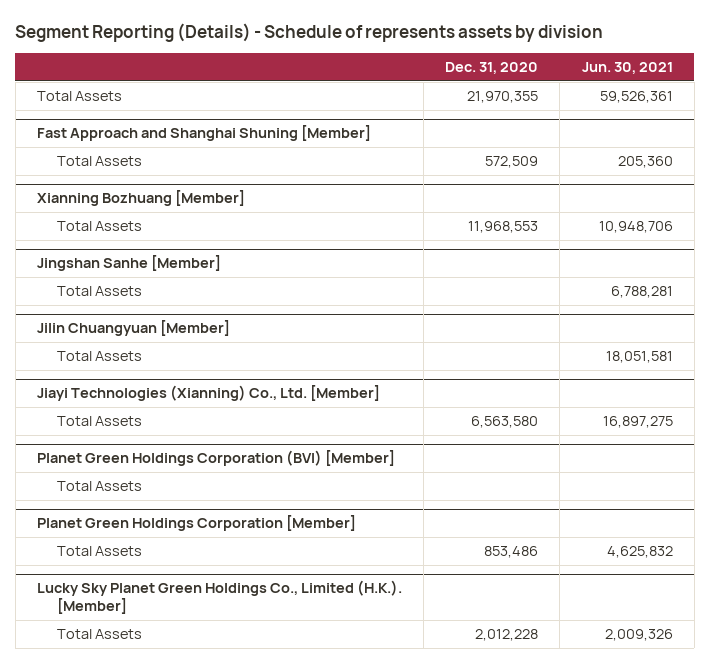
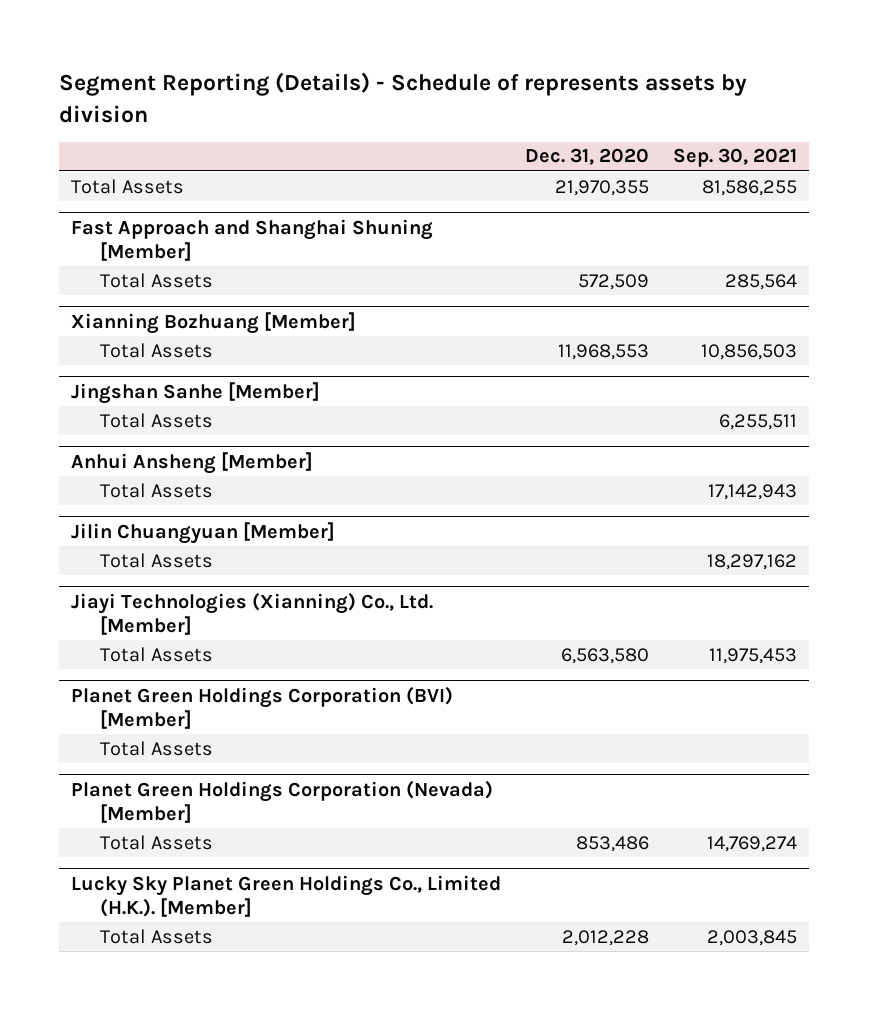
[581,62,673,75] Jun. 30, 2021 -> none
none -> [673,148,798,168] Sep. 30, 2021
none -> [71,451,314,474] Anhui Ansheng [Member]
none -> [100,482,214,498] Total Assets
[36,515,356,532] Planet Green Holdings Corporation [Member] -> [71,779,494,823] Planet Green Holdings Corporation (Nevada) [Member]

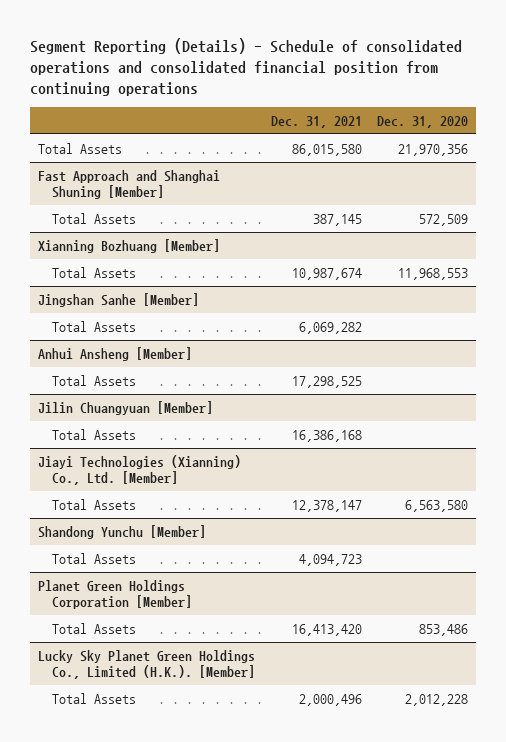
[59,72,748,123] Segment Reporting (Details) - Schedule of represents assets by division -> [29,38,462,97] Segment Reporting (Details) - Schedule of consolidated operations and consolidated financial position from continuing operations
[673,148,798,168] Sep. 30, 2021 -> none
none -> [270,115,362,128] Dec. 31, 2021
[555,179,650,196] 21,970,355 -> [398,143,469,156] 21,970,356
[71,685,454,729] Planet Green Holdings Corporation (BVI) [Member] -> none
none -> [37,524,206,539] Shandong Yunchu [Member]
[71,779,494,823] Planet Green Holdings Corporation (Nevada) [Member] -> [37,579,193,609] Planet Green Holdings Corporation [Member]

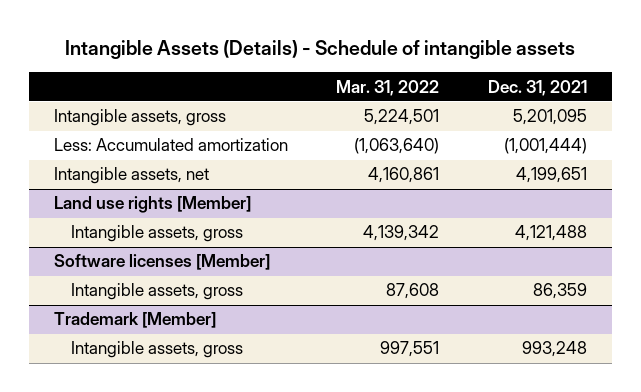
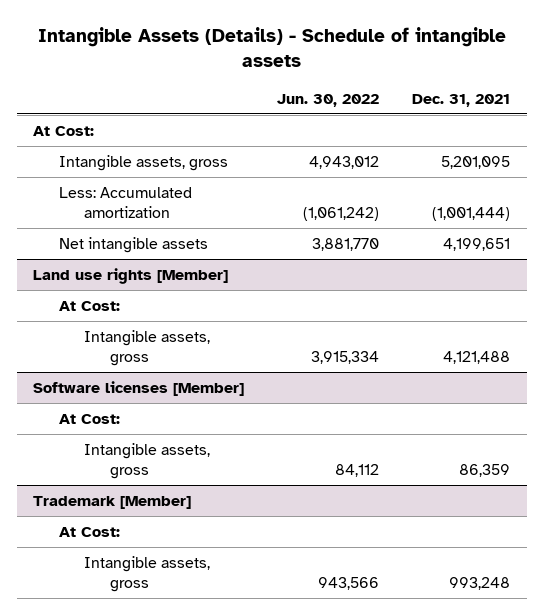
[336,79,440,96] Mar. 31, 2022 -> none
none -> [277,93,380,107] Jun. 30, 2022
none -> [33,126,95,137] At Cost:
[53,167,209,185] Intangible assets, net -> [58,237,208,254] Net intangible assets
none -> [58,301,120,312] At Cost:
none -> [58,414,120,425] At Cost:
none -> [58,527,120,538] At Cost:

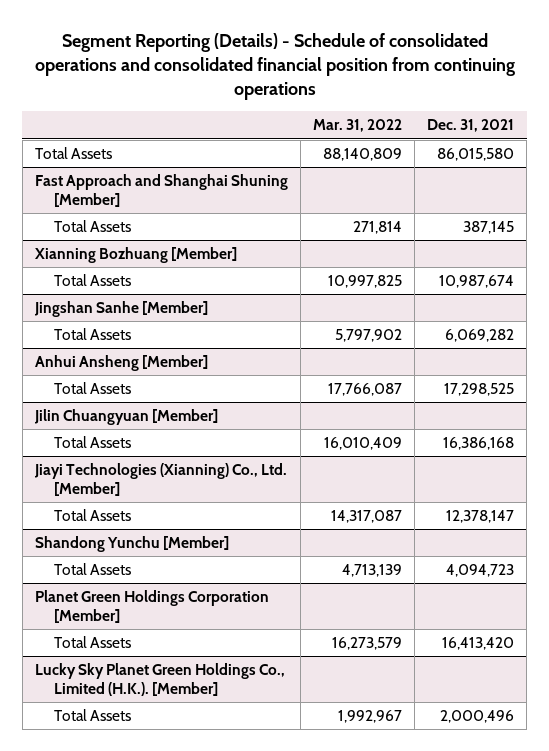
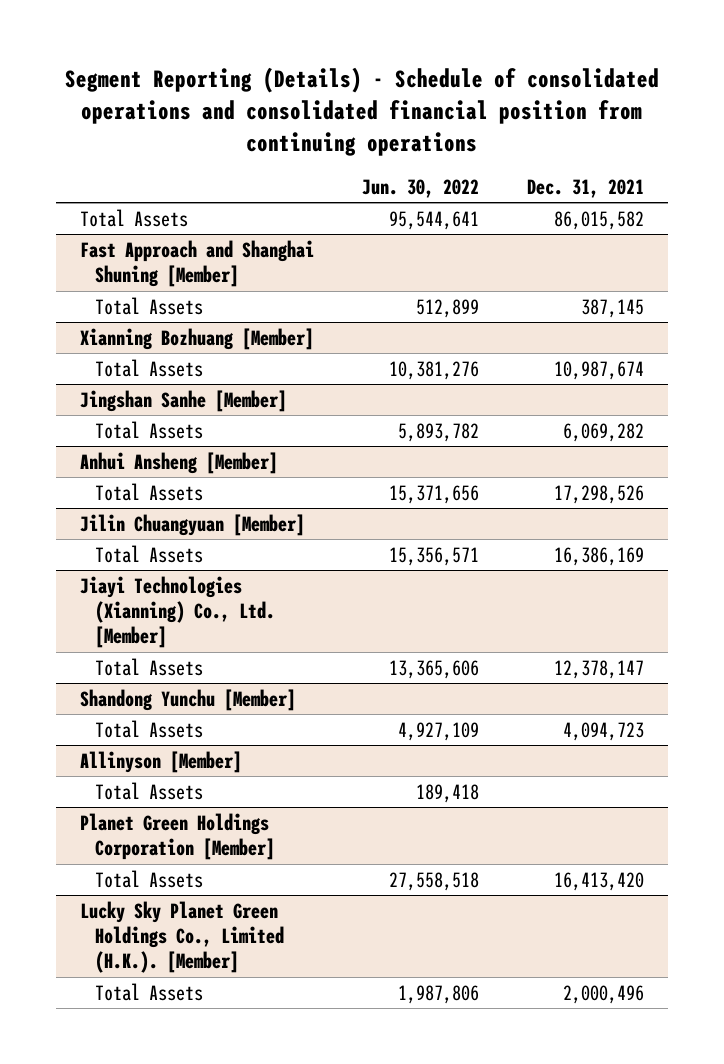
[313,119,403,133] Mar. 31, 2022 -> none
none -> [362,178,480,198] Jun. 30, 2022
[437,148,515,162] 86,015,580 -> [554,210,645,230] 86,015,582
[444,383,515,397] 17,298,525 -> [554,484,645,504] 17,298,526
[443,437,515,451] 16,386,168 -> [554,546,645,566] 16,386,169
none -> [80,750,243,773] Allinyson [Member]
none -> [95,781,204,800] Total Assets

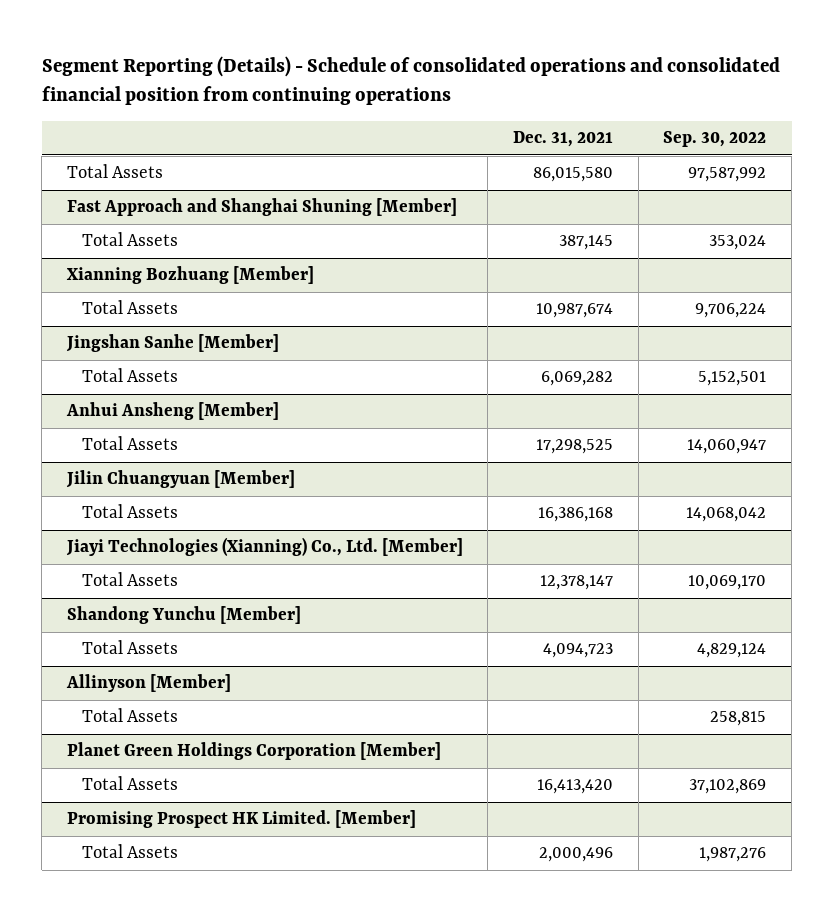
[362,178,480,198] Jun. 30, 2022 -> none
none -> [663,131,767,148] Sep. 30, 2022
[554,210,645,230] 86,015,582 -> [533,167,614,183] 86,015,580
[554,484,645,504] 17,298,526 -> [536,439,614,455] 17,298,525
[554,546,645,566] 16,386,169 -> [538,507,614,523] 16,386,168
[80,900,285,974] Lucky Sky Planet Green Holdings Co., Limited (H.K.). [Member] -> none
none -> [66,810,416,829] Promising Prospect HK Limited. [Member]

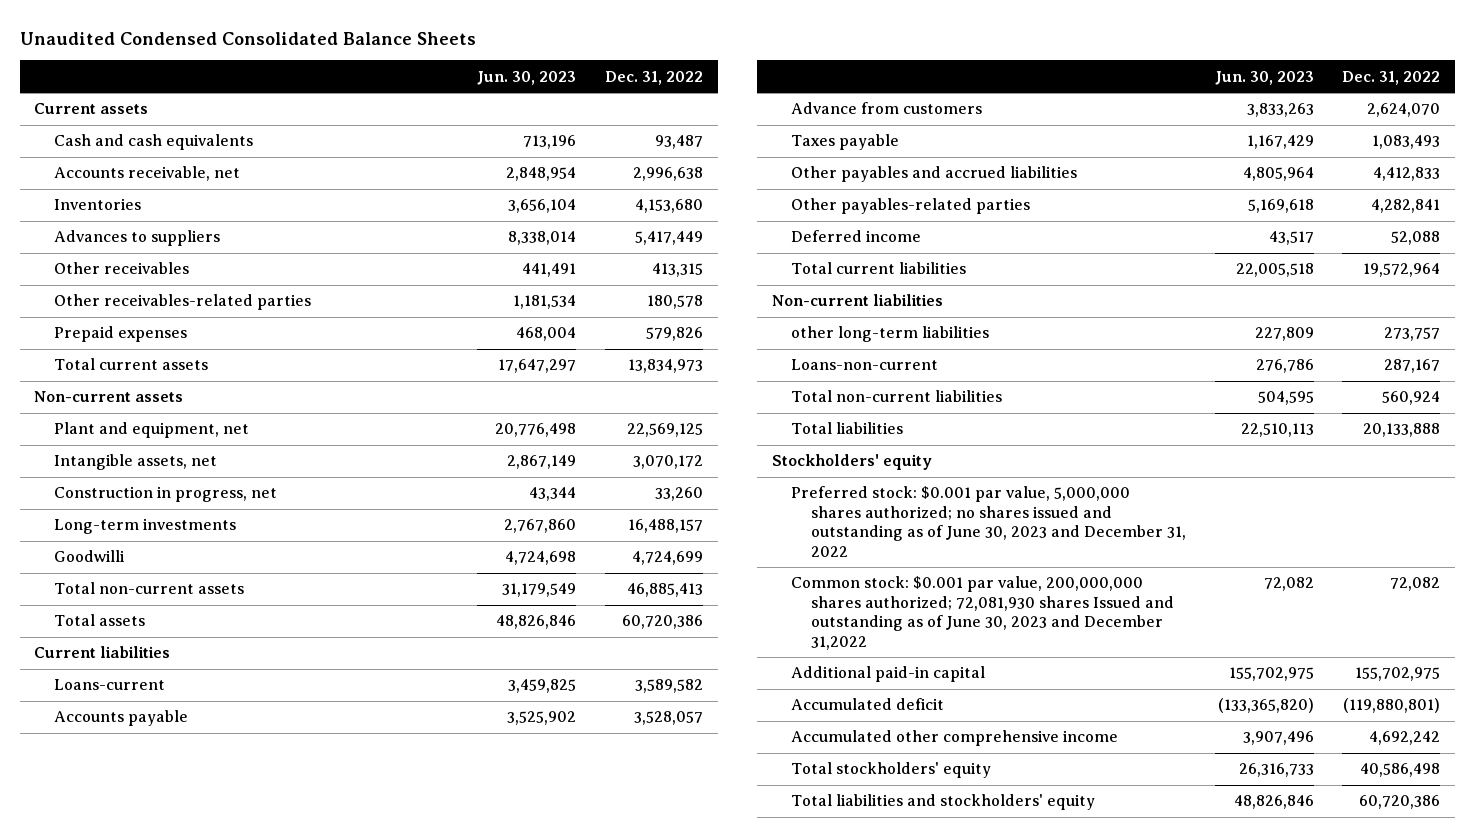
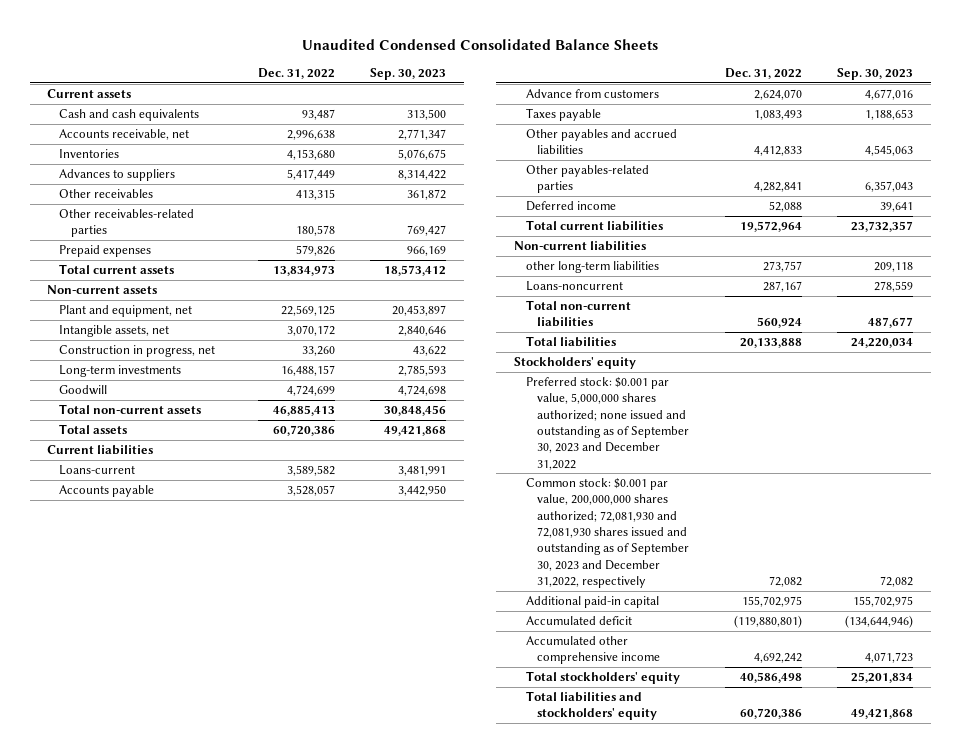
[477,70,577,85] Jun. 30, 2023 -> none
none -> [370,68,447,81] Sep. 30, 2023
[53,550,125,563] Goodwilli -> [59,385,108,396] Goodwill
[791,359,939,371] Loans-non-current -> [525,281,623,292] Loans-noncurrent
[791,486,1186,558] Preferred stock: $0.001 par value, 5,000,000 shares authorized; no shares issued and outstanding as of June 30, 2023 and December 31, 2022 -> [525,377,690,470] Preferred stock: $0.001 par value, 5,000,000 shares authorized; none issued and outstanding as of September 30, 2023 and December 31,2022
[791,576,1174,651] Common stock: $0.001 par value, 200,000,000 shares authorized; 72,081,930 shares Issued and outstanding as of June 30, 2023 and December 31,2022 -> [525,478,690,588] Common stock: $0.001 par value, 200,000,000 shares authorized; 72,081,930 and 72,081,930 shares issued and outstanding as of September 30, 2023 and December 31,2022, respectively

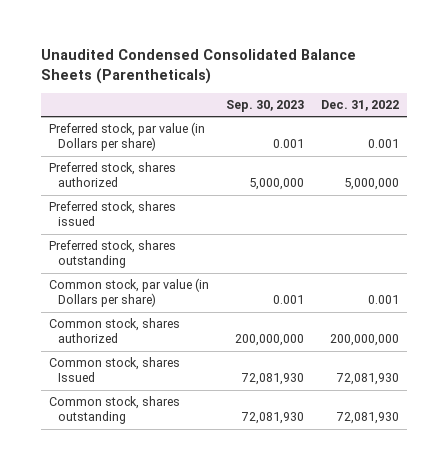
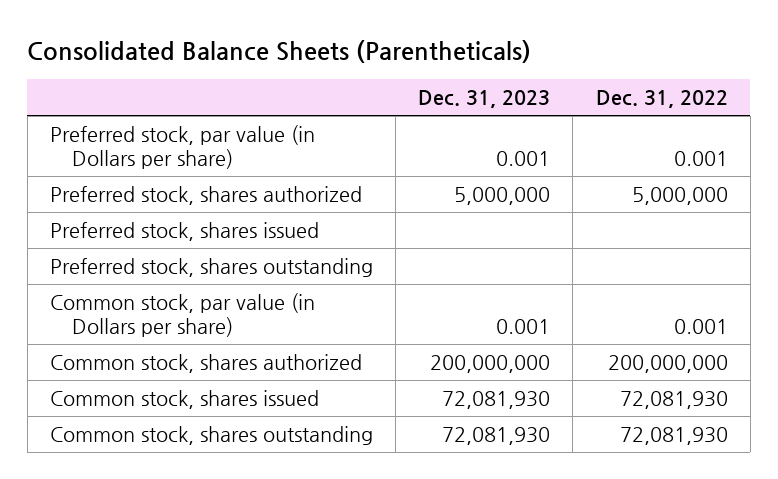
[40,49,356,85] Unaudited Condensed Consolidated Balance Sheets (Parentheticals) -> [27,39,532,63] Consolidated Balance Sheets (Parentheticals)
[225,99,304,112] Sep. 30, 2023 -> none
none -> [418,90,551,109] Dec. 31, 2023
[49,357,181,383] Common stock, shares Issued -> [50,390,320,410] Common stock, shares issued

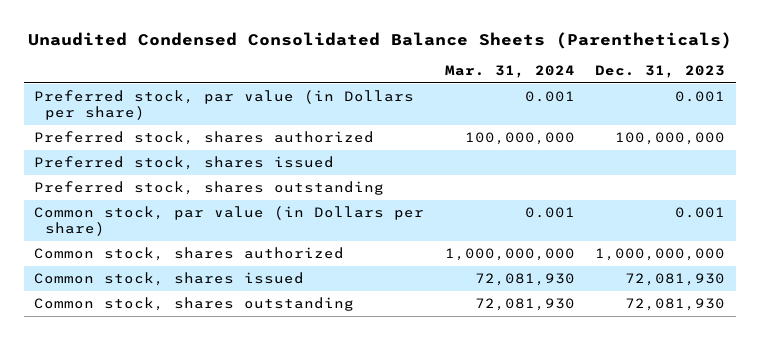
[27,39,532,63] Consolidated Balance Sheets (Parentheticals) -> [27,31,732,49] Unaudited Condensed Consolidated Balance Sheets (Parentheticals)
[595,90,728,109] Dec. 31, 2022 -> none
none -> [444,64,575,78] Mar. 31, 2024
[454,187,551,206] 5,000,000 -> [615,132,726,146] 100,000,000
[430,355,551,374] 200,000,000 -> [595,248,726,262] 1,000,000,000

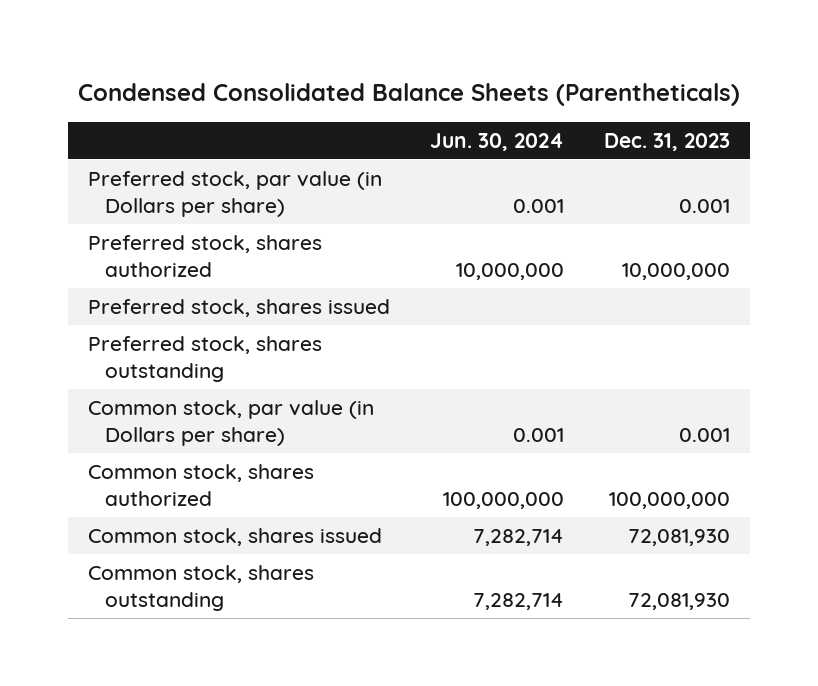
[27,31,732,49] Unaudited Condensed Consolidated Balance Sheets (Parentheticals) -> [78,83,741,107] Condensed Consolidated Balance Sheets (Parentheticals)
[444,64,575,78] Mar. 31, 2024 -> none
none -> [430,133,565,152] Jun. 30, 2024
[615,132,726,146] 100,000,000 -> [621,262,730,280] 10,000,000
[595,248,726,262] 1,000,000,000 -> [608,491,730,509] 100,000,000

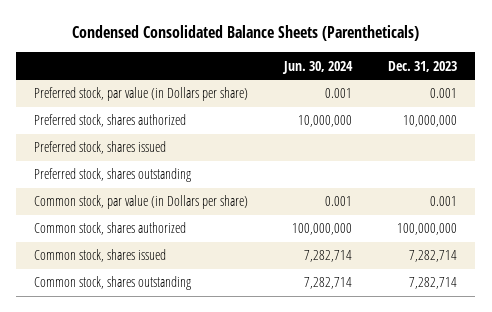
[627,528,730,546] 72,081,930 -> [409,250,458,263] 7,282,714
[627,592,730,610] 72,081,930 -> [409,277,458,290] 7,282,714

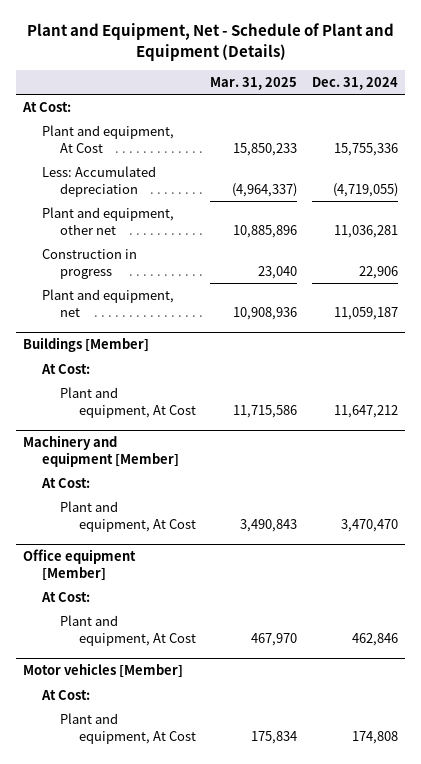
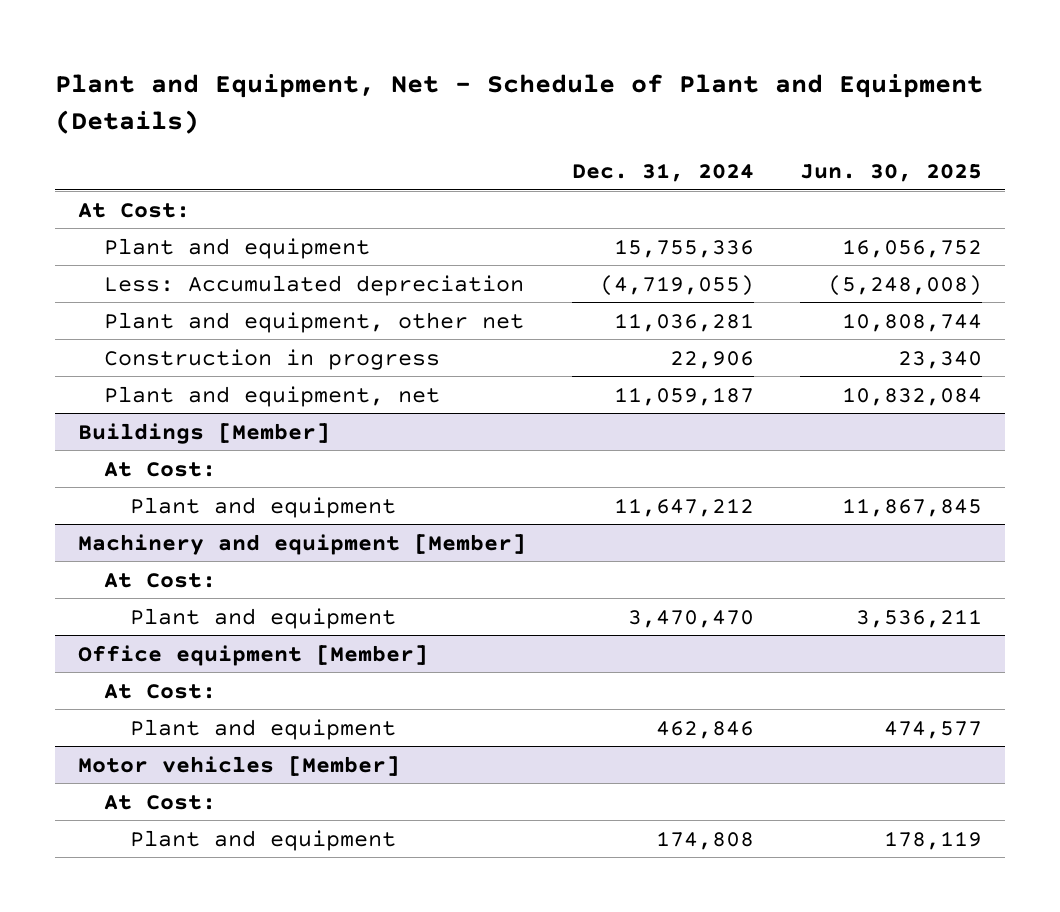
[210,76,298,90] Mar. 31, 2025 -> none
none -> [800,163,983,182] Jun. 30, 2025
[41,124,174,153] Plant and equipment, At Cost -> [103,237,370,259] Plant and equipment
[60,386,196,418] Plant and equipment, At Cost -> [129,496,396,518] Plant and equipment
[60,500,196,532] Plant and equipment, At Cost -> [129,607,396,629] Plant and equipment
[60,614,196,646] Plant and equipment, At Cost -> [129,718,396,740] Plant and equipment
[60,712,196,744] Plant and equipment, At Cost -> [129,829,396,851] Plant and equipment

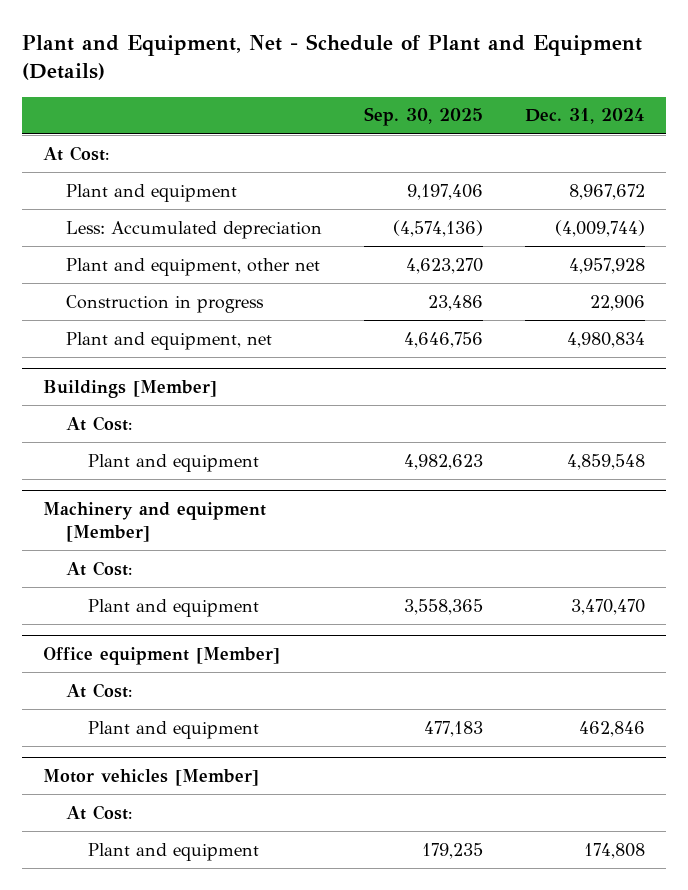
[800,163,983,182] Jun. 30, 2025 -> none
none -> [363,107,483,127] Sep. 30, 2025
[614,238,755,258] 15,755,336 -> [568,183,645,200] 8,967,672
[600,274,755,296] (4,719,055) -> [554,219,645,237] (4,009,744)
[614,312,755,332] 11,036,281 -> [568,257,645,274] 4,957,928
[614,386,755,406] 11,059,187 -> [566,331,645,348] 4,980,834
[614,497,755,517] 11,647,212 -> [566,453,645,470] 4,859,548

